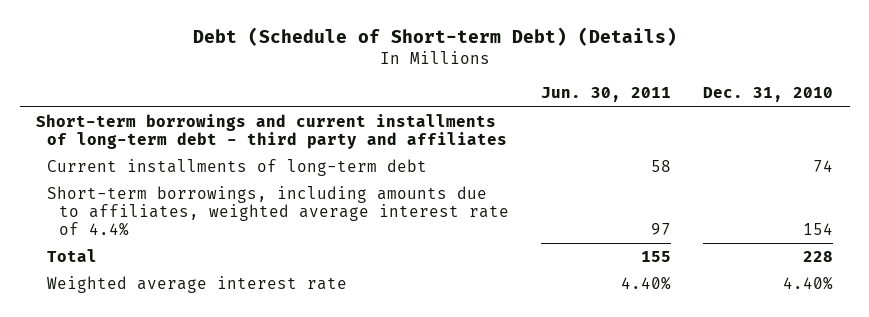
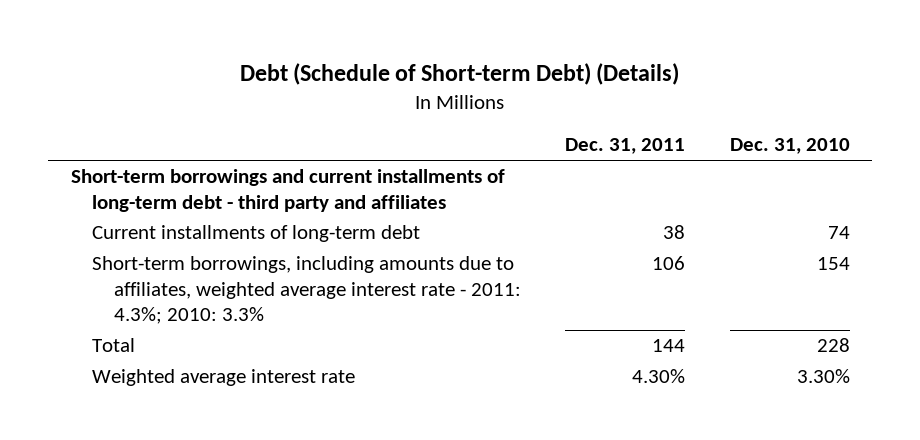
[541,87,672,103] Jun. 30, 2011 -> none
none -> [565,138,686,155] Dec. 31, 2011
[47,185,509,236] Short-term borrowings, including amounts due to affiliates, weighted average interest rate of 4.4% -> [92,256,522,324] Short-term borrowings, including amounts due to affiliates, weighted average interest rate - 2011: 4.3%; 2010: 3.3%
[783,275,834,290] 4.40% -> [796,369,850,384] 3.30%

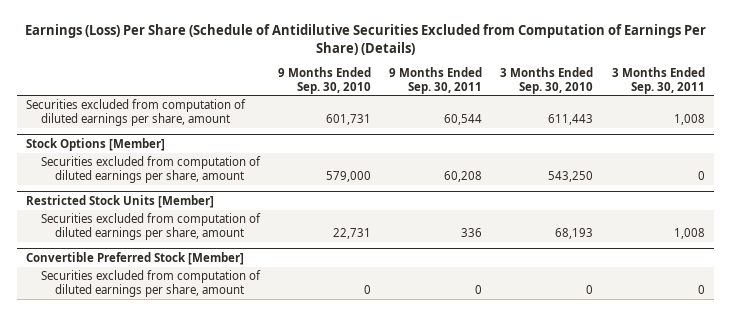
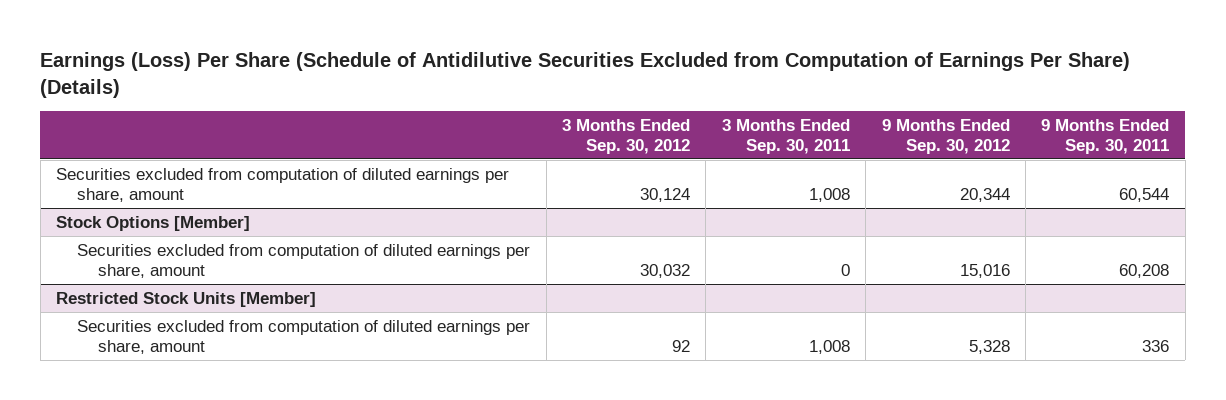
[277,66,371,94] 9 Months Ended Sep. 30, 2010 -> none
[500,66,594,94] 3 Months Ended Sep. 30, 2010 -> none
none -> [561,118,690,154] 3 Months Ended Sep. 30, 2012
none -> [881,118,1010,154] 9 Months Ended Sep. 30, 2012
[26,251,245,265] Convertible Preferred Stock [Member] -> none
[40,269,261,297] Securities excluded from computation of diluted earnings per share, amount -> none

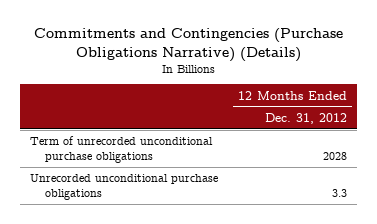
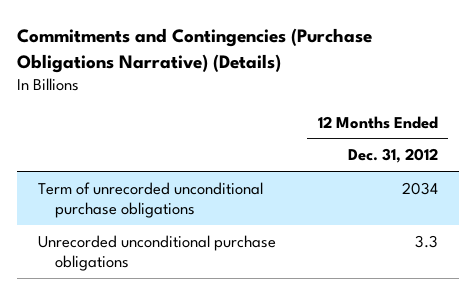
[323,151,348,160] 2028 -> [401,181,438,195] 2034

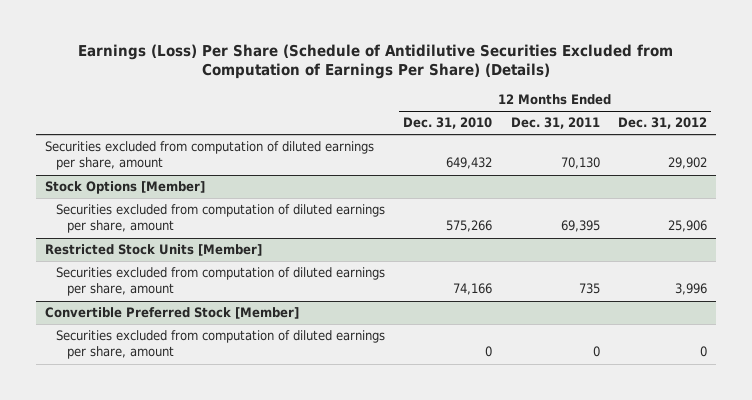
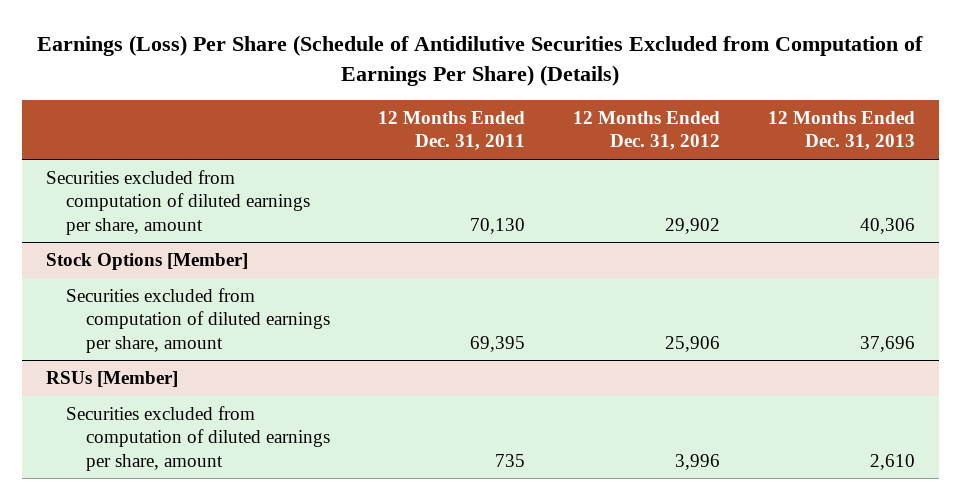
[403,117,493,130] Dec. 31, 2010 -> none
none -> [768,111,916,151] 12 Months Ended Dec. 31, 2013
[45,244,263,257] Restricted Stock Units [Member] -> none
none -> [45,371,178,388] RSUs [Member]
[45,307,300,320] Convertible Preferred Stock [Member] -> none
[56,330,386,360] Securities excluded from computation of diluted earnings per share, amount -> none

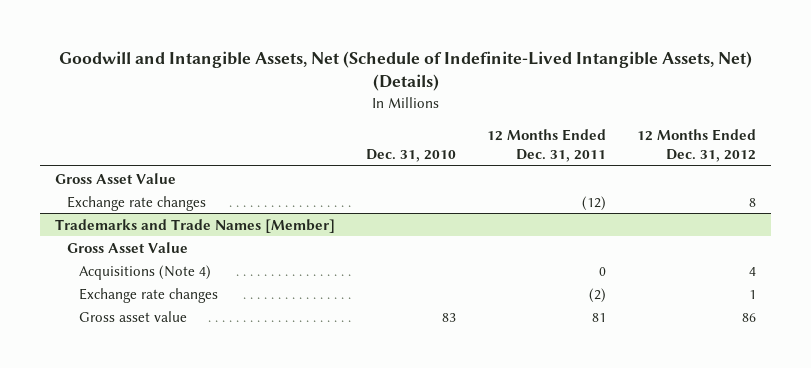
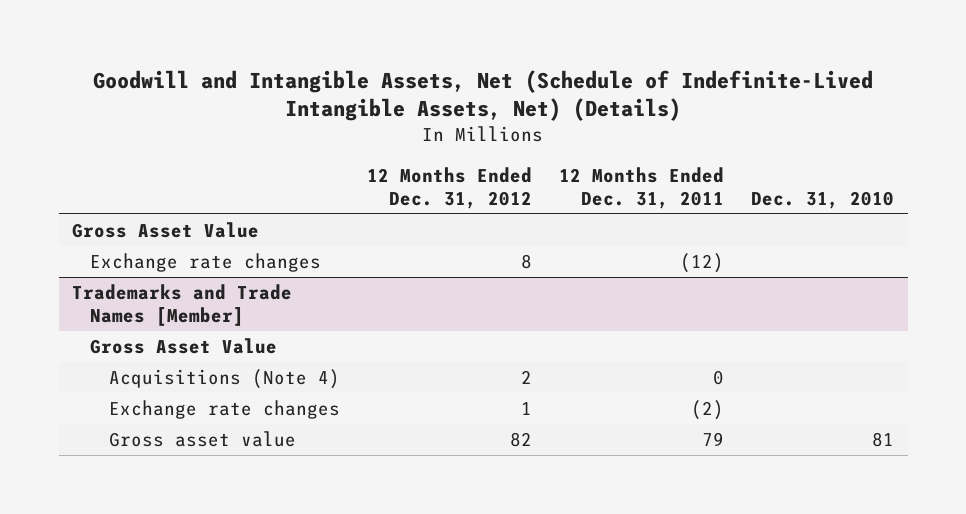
[748,266,756,276] 4 -> [520,369,532,384] 2
[442,312,457,322] 83 -> [872,431,895,447] 81
[592,312,607,322] 81 -> [701,431,724,446] 79
[741,312,756,322] 86 -> [509,431,532,447] 82

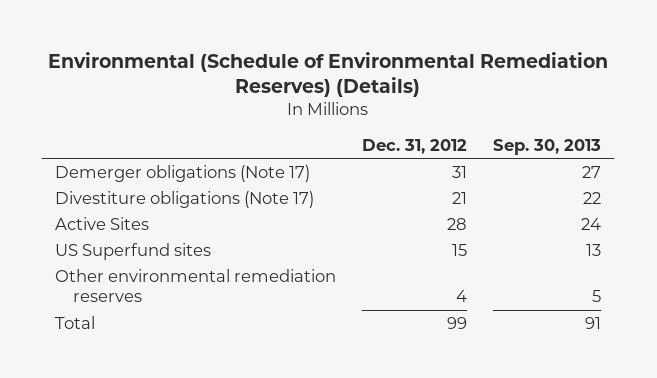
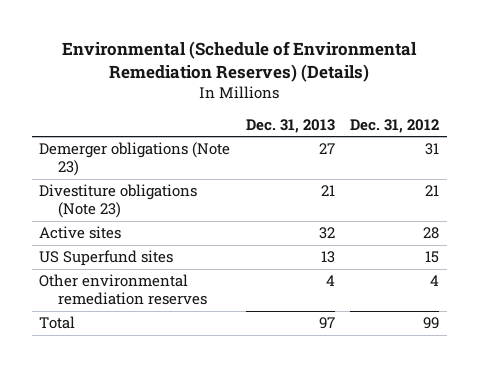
[493,138,602,155] Sep. 30, 2013 -> none
none -> [245,118,335,133] Dec. 31, 2013
[55,164,311,182] Demerger obligations (Note 17) -> [39,142,231,177] Demerger obligations (Note 23)
[55,190,315,208] Divestiture obligations (Note 17) -> [39,184,198,219] Divestiture obligations (Note 23)
[55,216,150,230] Active Sites -> [39,226,122,240] Active sites

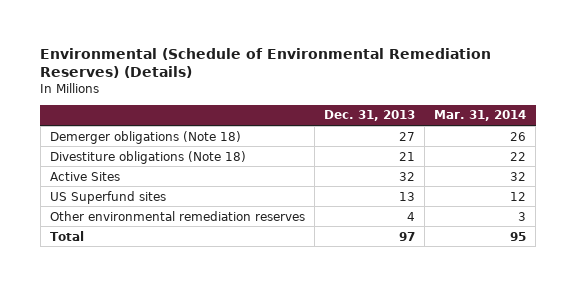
[350,118,440,133] Dec. 31, 2012 -> none
none -> [434,110,527,122] Mar. 31, 2014
[39,142,231,177] Demerger obligations (Note 23) -> [50,130,242,144] Demerger obligations (Note 18)
[39,184,198,219] Divestiture obligations (Note 23) -> [50,150,247,164] Divestiture obligations (Note 18)
[39,226,122,240] Active sites -> [50,171,121,181] Active Sites

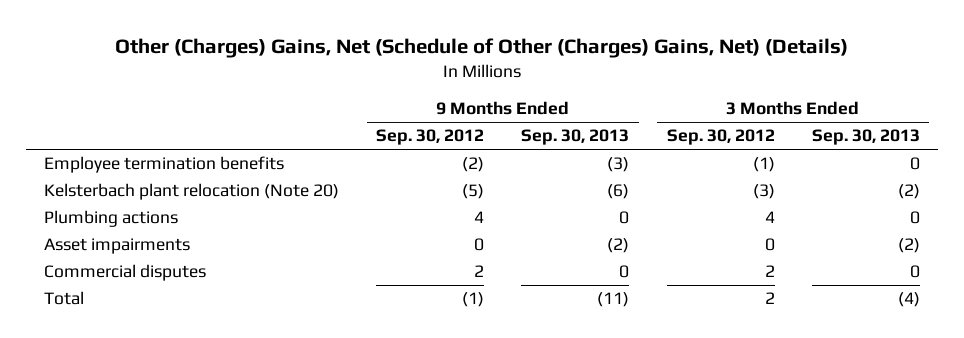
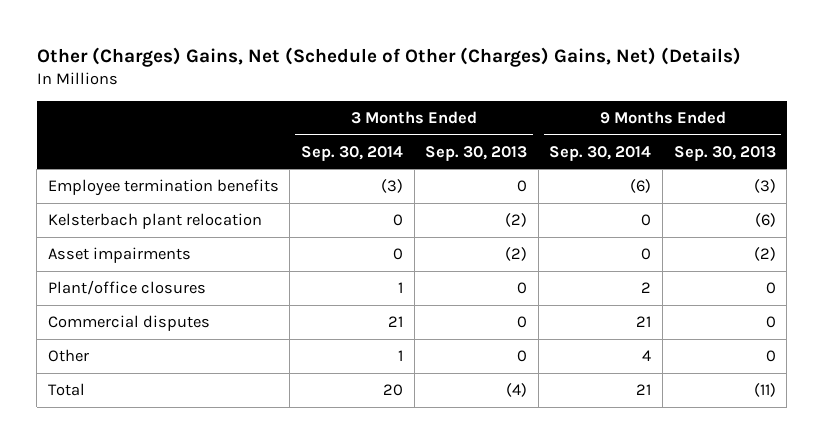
[376,129,485,146] Sep. 30, 2012 -> none
[666,129,775,146] Sep. 30, 2012 -> none
none -> [301,145,404,161] Sep. 30, 2014
none -> [549,145,652,161] Sep. 30, 2014
[44,210,179,228] Plumbing actions -> none
[44,183,340,201] Kelsterbach plant relocation (Note 20) -> [47,213,262,230] Kelsterbach plant relocation
none -> [47,280,206,296] Plant/office closures
none -> [47,349,89,363] Other

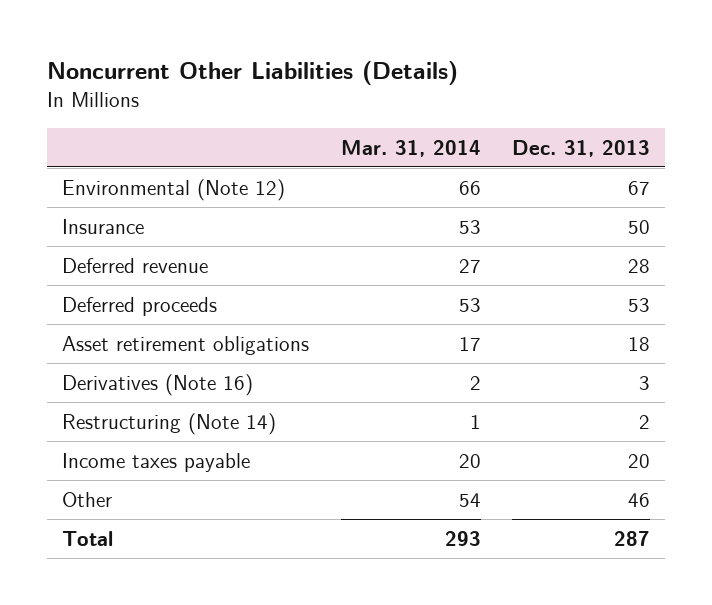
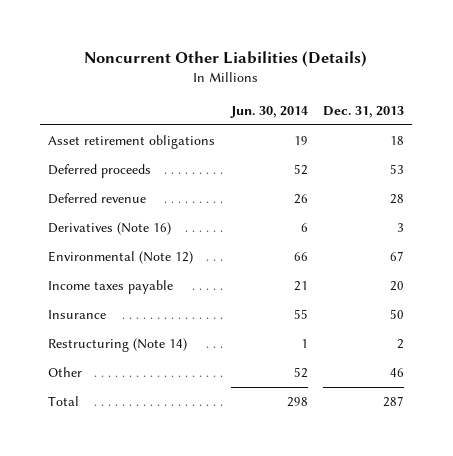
[340,139,481,157] Mar. 31, 2014 -> none
none -> [229,106,308,119] Jun. 30, 2014
[62,296,218,316] Deferred proceeds -> [48,164,152,179] Deferred proceeds
[62,257,209,273] Deferred revenue -> [48,193,147,205] Deferred revenue
[62,178,286,201] Environmental (Note 12) -> [48,251,194,265] Environmental (Note 12)
[62,218,145,234] Insurance -> [48,310,107,320] Insurance
[62,412,277,435] Restructuring (Note 14) -> [48,338,188,353] Restructuring (Note 14)

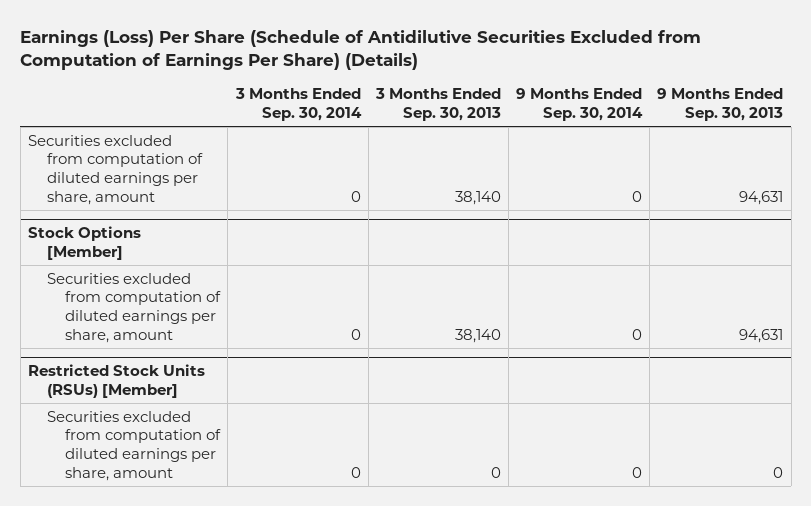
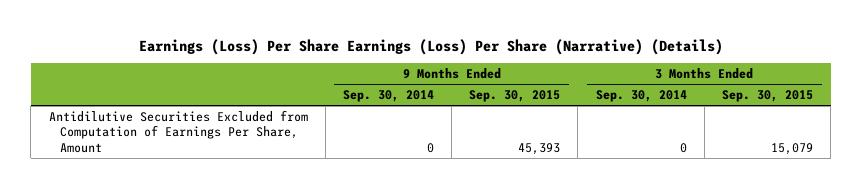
[20,30,702,71] Earnings (Loss) Per Share (Schedule of Antidilutive Securities Excluded from Computation of Earnings Per Share) (Details) -> [138,38,723,55] Earnings (Loss) Per Share Earnings (Loss) Per Share (Narrative) (Details)
[374,88,501,122] 3 Months Ended Sep. 30, 2013 -> none
[657,88,784,122] 9 Months Ended Sep. 30, 2013 -> none
none -> [469,90,561,103] Sep. 30, 2015
none -> [721,90,813,103] Sep. 30, 2015
[27,225,141,260] Stock Options [Member] -> none
[46,272,222,343] Securities excluded from computation of diluted earnings per share, amount -> none
[27,363,205,398] Restricted Stock Units (RSUs) [Member] -> none
[46,410,222,481] Securities excluded from computation of diluted earnings per share, amount -> none
[27,134,203,205] Securities excluded from computation of diluted earnings per share, amount -> [48,109,308,153] Antidilutive Securities Excluded from Computation of Earnings Per Share, Amount

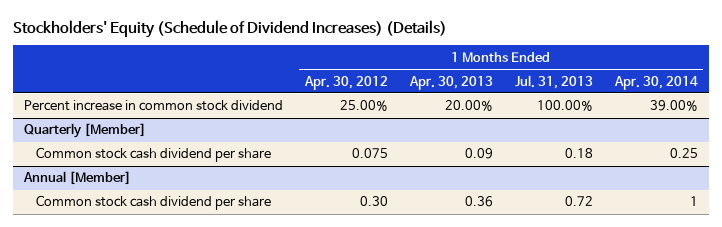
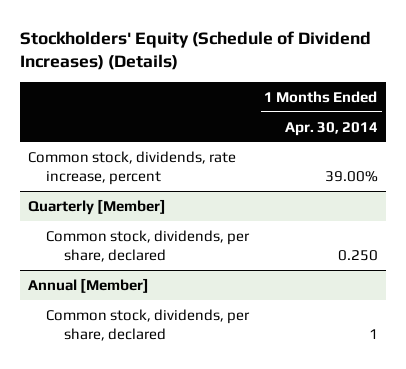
[303,75,388,90] Apr. 30, 2012 -> none
[408,75,493,90] Apr. 30, 2013 -> none
[514,74,593,89] Jul. 31, 2013 -> none
[23,100,283,112] Percent increase in common stock dividend -> [28,150,237,186] Common stock, dividends, rate increase, percent
[35,147,271,163] Common stock cash dividend per share -> [46,229,251,263] Common stock, dividends, per share, declared
[669,148,698,159] 0.25 -> [337,250,378,262] 0.250
[35,195,271,211] Common stock cash dividend per share -> [46,308,251,342] Common stock, dividends, per share, declared

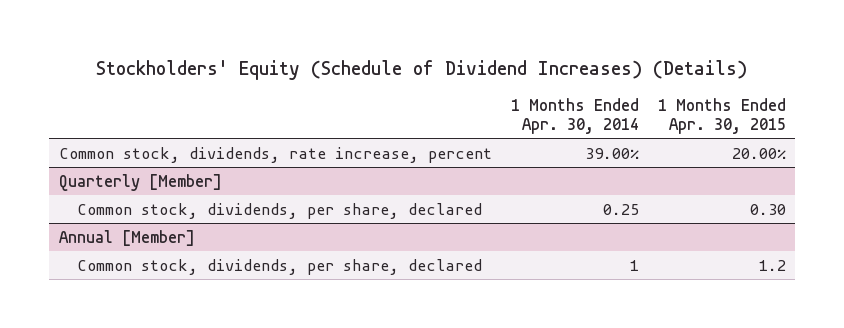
none -> [657,97,786,135] 1 Months Ended Apr. 30, 2015
[337,250,378,262] 0.250 -> [602,203,639,215] 0.25

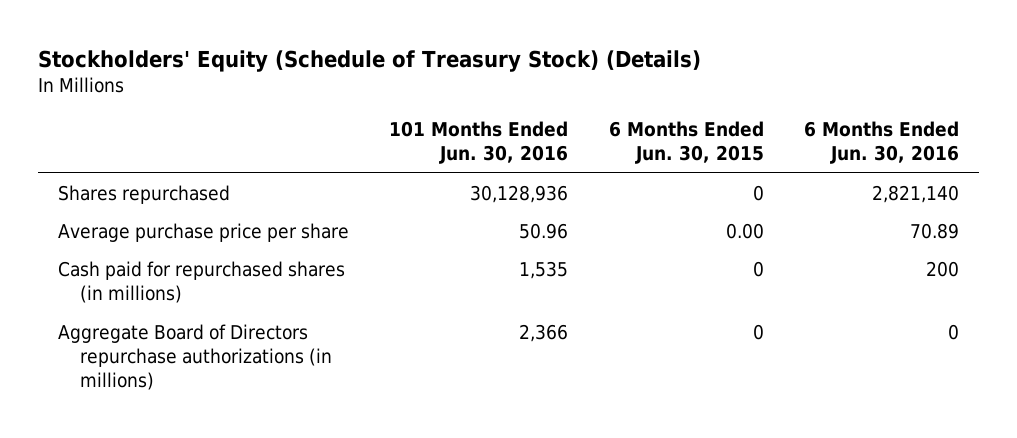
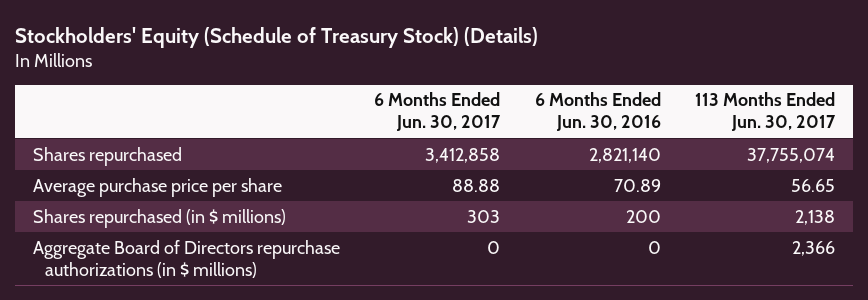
[389,121,569,165] 101 Months Ended Jun. 30, 2016 -> none
[608,121,764,165] 6 Months Ended Jun. 30, 2015 -> none
none -> [374,92,502,132] 6 Months Ended Jun. 30, 2017
none -> [695,92,837,132] 113 Months Ended Jun. 30, 2017
[58,260,346,304] Cash paid for repurchased shares (in millions) -> [32,208,286,228] Shares repurchased (in $ millions)
[58,323,332,391] Aggregate Board of Directors repurchase authorizations (in millions) -> [32,239,340,278] Aggregate Board of Directors repurchase authorizations (in $ millions)

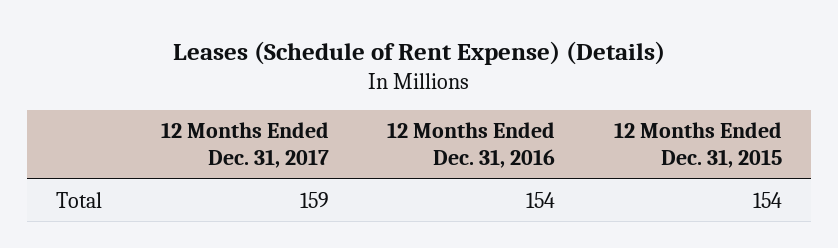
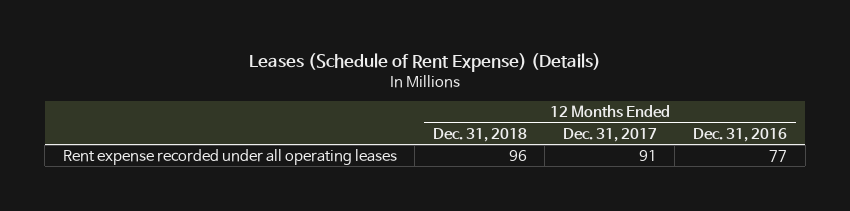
[613,121,782,169] 12 Months Ended Dec. 31, 2015 -> none
none -> [432,127,527,142] Dec. 31, 2018
[56,191,103,208] Total -> none
none -> [62,148,397,165] Rent expense recorded under all operating leases

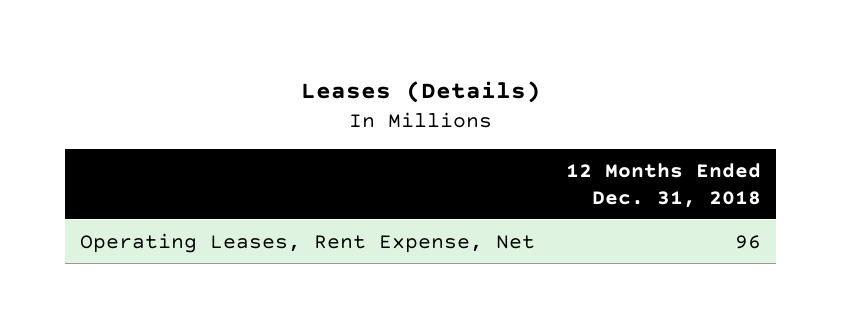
[248,53,601,73] Leases (Schedule of Rent Expense) (Details) -> [300,81,541,104] Leases (Details)
[562,127,657,142] Dec. 31, 2017 -> none
[693,127,788,142] Dec. 31, 2016 -> none
[62,148,397,165] Rent expense recorded under all operating leases -> [80,232,536,253] Operating Leases, Rent Expense, Net

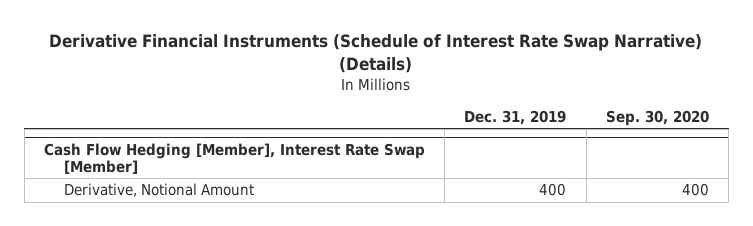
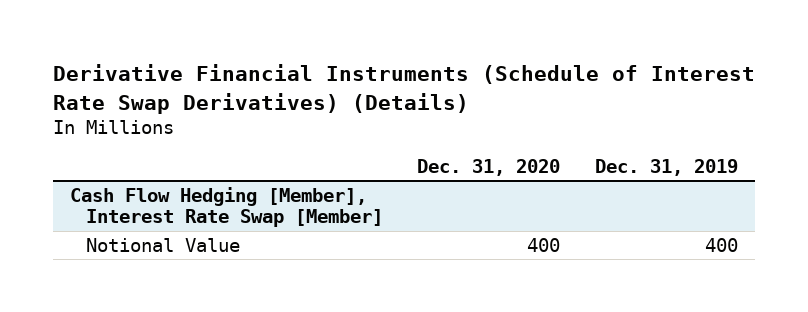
[49,33,703,73] Derivative Financial Instruments (Schedule of Interest Rate Swap Narrative) (Details) -> [52,64,755,114] Derivative Financial Instruments (Schedule of Interest Rate Swap Derivatives) (Details)
[606,110,710,127] Sep. 30, 2020 -> none
none -> [417,159,561,177] Dec. 31, 2020
[63,183,254,198] Derivative, Notional Amount -> [85,237,240,252] Notional Value

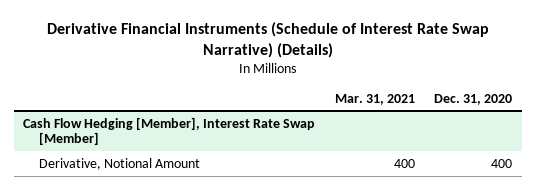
[52,64,755,114] Derivative Financial Instruments (Schedule of Interest Rate Swap Derivatives) (Details) -> [46,22,489,58] Derivative Financial Instruments (Schedule of Interest Rate Swap Narrative) (Details)
[594,159,738,177] Dec. 31, 2019 -> none
none -> [334,93,415,105] Mar. 31, 2021
[85,237,240,252] Notional Value -> [38,157,200,170] Derivative, Notional Amount

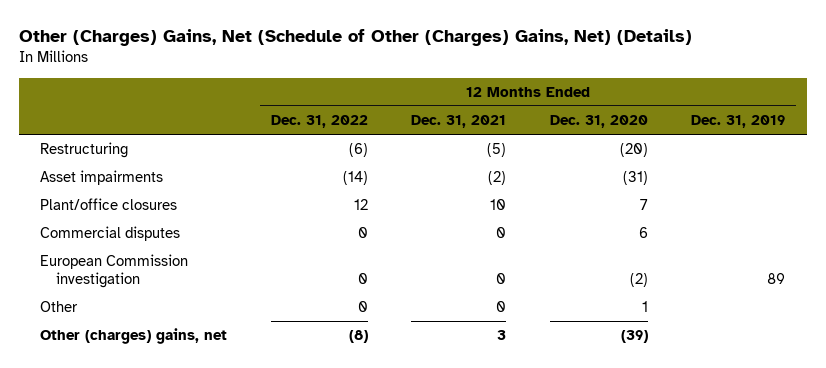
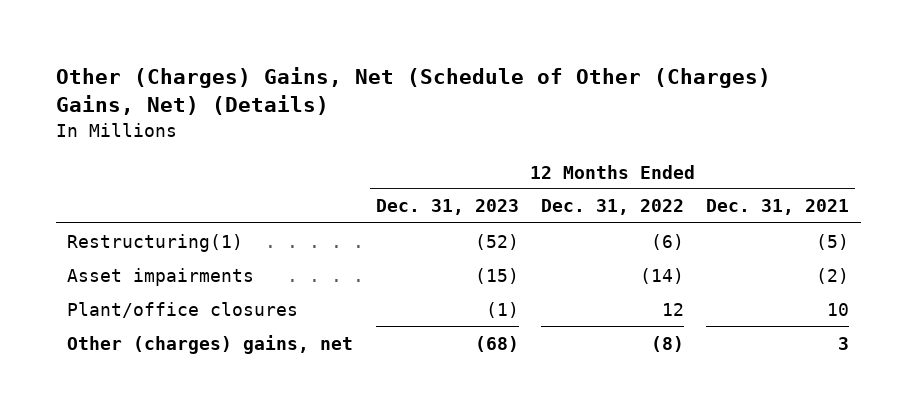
[549,115,648,129] Dec. 31, 2020 -> none
[691,115,786,129] Dec. 31, 2019 -> none
none -> [375,199,519,216] Dec. 31, 2023
[40,142,129,159] Restructuring -> [67,233,244,252] Restructuring(1)
[40,226,181,242] Commercial disputes -> none
[40,254,189,289] European Commission investigation -> none
[40,301,79,313] Other -> none

